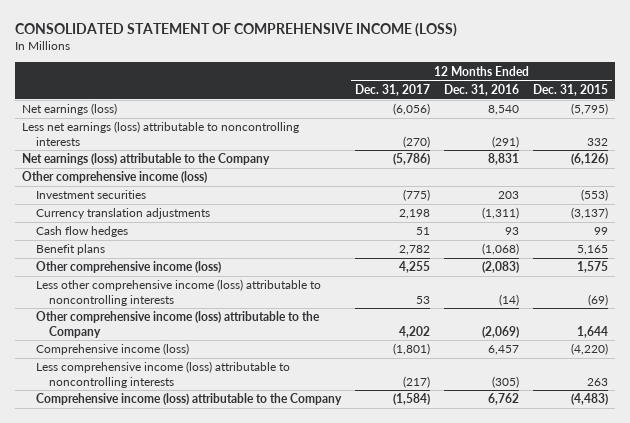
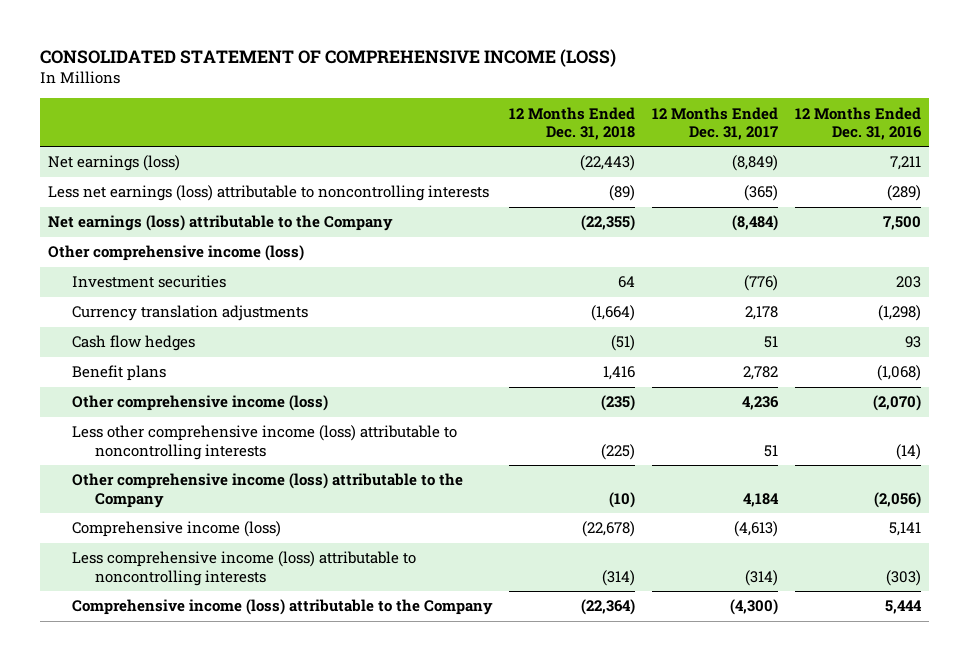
[533,83,609,96] Dec. 31, 2015 -> none
none -> [509,106,636,140] 12 Months Ended Dec. 31, 2018
[392,103,430,116] (6,056) -> [732,155,779,172] (8,849)
[488,105,520,116] 8,540 -> [889,156,921,171] 7,211
[402,135,430,148] (270) -> [744,185,779,202] (365)
[492,135,520,148] (291) -> [886,185,921,202] (289)
[392,153,430,166] (5,786) -> [732,215,779,232] (8,484)
[488,153,520,166] 8,831 -> [882,216,921,231] 7,500
[402,189,430,202] (775) -> [744,275,779,292] (776)
[398,209,430,220] 2,198 -> [745,306,779,321] 2,178
[482,207,520,220] (1,311) -> [877,305,921,322] (1,298)
[398,261,430,274] 4,255 -> [742,396,780,411] 4,236
[482,261,520,274] (2,083) -> [872,395,921,412] (2,070)
[415,295,430,304] 53 -> [764,444,779,457] 51
[398,325,430,338] 4,202 -> [743,492,780,507] 4,184
[482,325,520,338] (2,069) -> [873,491,921,508] (2,056)
[392,343,430,356] (1,801) -> [734,521,779,538] (4,613)
[488,345,520,356] 6,457 -> [888,522,921,537] 5,141
[402,375,430,388] (217) -> [745,569,779,586] (314)
[492,375,520,388] (305) -> [885,569,921,586] (303)
[392,393,430,406] (1,584) -> [730,599,779,616] (4,300)
[488,393,520,406] 6,762 -> [884,600,922,615] 5,444

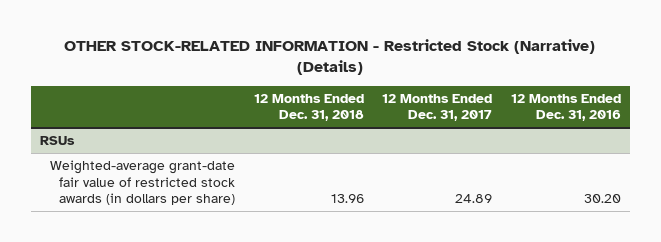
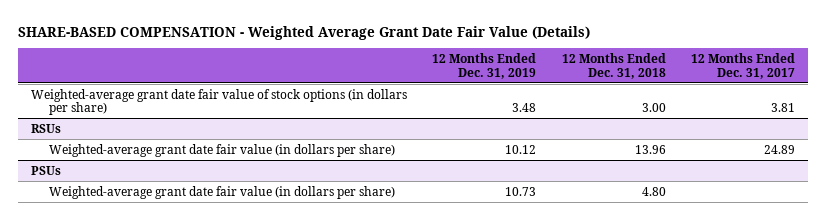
[64,39,596,76] OTHER STOCK-RELATED INFORMATION - Restricted Stock (Narrative) (Details) -> [18,25,591,40] SHARE-BASED COMPENSATION - Weighted Average Grant Date Fair Value (Details)
[511,93,622,122] 12 Months Ended Dec. 31, 2016 -> none
none -> [432,52,537,79] 12 Months Ended Dec. 31, 2019
none -> [30,88,407,116] Weighted-average grant date fair value of stock options (in dollars per share)
[49,160,236,206] Weighted-average grant-date fair value of restricted stock awards (in dollars per share) -> [48,143,395,157] Weighted-average grant date fair value (in dollars per share)
none -> [30,165,61,175] PSUs
none -> [48,185,395,199] Weighted-average grant date fair value (in dollars per share)

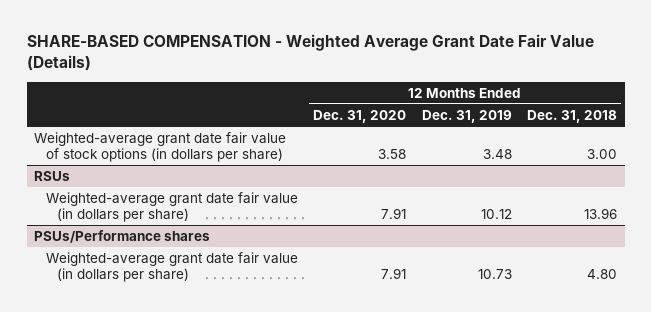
[691,52,796,79] 12 Months Ended Dec. 31, 2017 -> none
none -> [313,109,407,123] Dec. 31, 2020
[30,165,61,175] PSUs -> [34,229,211,243] PSUs/Performance shares

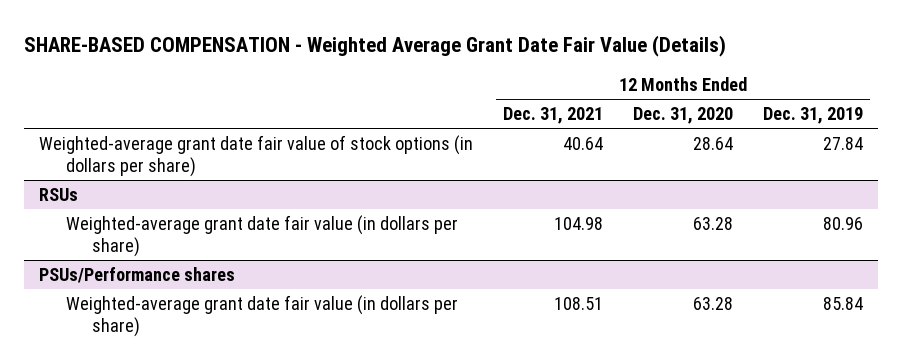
[527,109,618,123] Dec. 31, 2018 -> none
none -> [503,106,604,124] Dec. 31, 2021
[378,149,407,160] 3.58 -> [693,136,734,150] 28.64
[482,149,512,160] 3.48 -> [823,136,864,150] 27.84
[381,208,407,220] 7.91 -> [693,216,734,230] 63.28
[480,209,512,220] 10.12 -> [823,216,864,230] 80.96
[381,268,407,280] 7.91 -> [693,296,734,310] 63.28
[477,269,512,280] 10.73 -> [823,296,864,310] 85.84

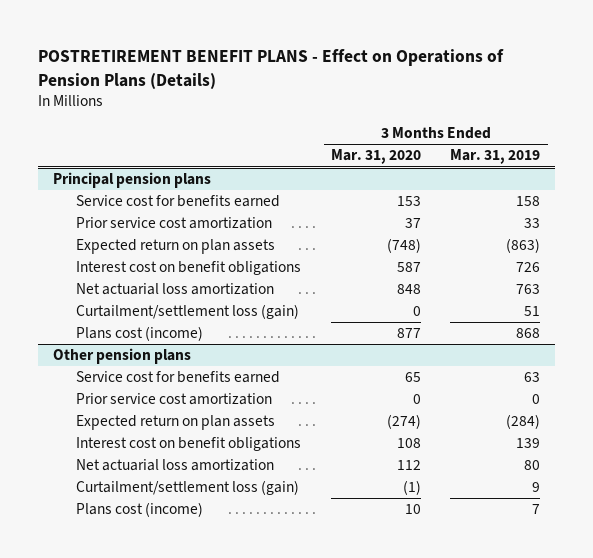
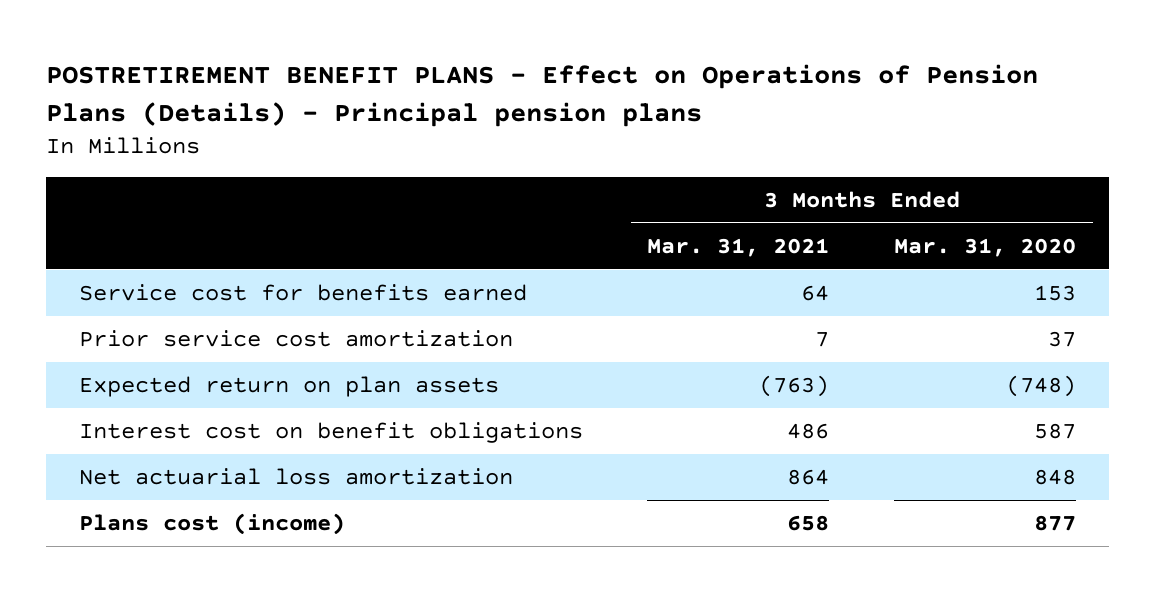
[37,48,504,89] POSTRETIREMENT BENEFIT PLANS - Effect on Operations of Pension Plans (Details) -> [46,64,1039,127] POSTRETIREMENT BENEFIT PLANS - Effect on Operations of Pension Plans (Details) - Principal pension plans
[450,149,541,165] Mar. 31, 2019 -> none
none -> [647,237,830,257] Mar. 31, 2021
[52,172,211,189] Principal pension plans -> none
[76,304,300,320] Curtailment/settlement loss (gain) -> none
[52,348,191,365] Other pension plans -> none
[76,371,281,384] Service cost for benefits earned -> none
[76,393,273,406] Prior service cost amortization -> none
[76,415,276,431] Expected return on plan assets -> none
[76,437,302,452] Interest cost on benefit obligations -> none
[76,459,275,472] Net actuarial loss amortization -> none
[76,480,300,496] Curtailment/settlement loss (gain) -> none
[76,502,204,518] Plans cost (income) -> none

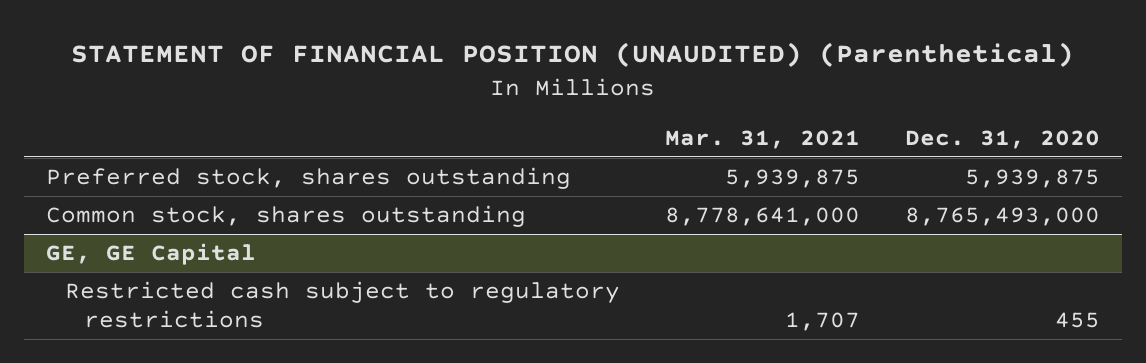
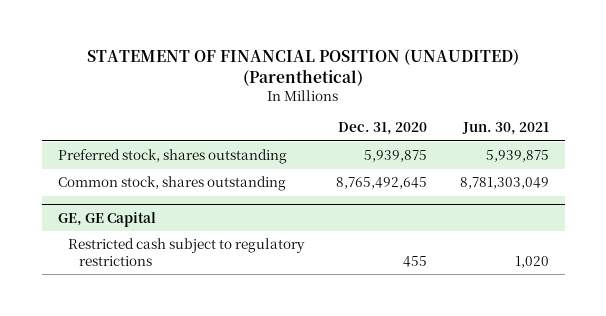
[664,130,860,150] Mar. 31, 2021 -> none
none -> [461,122,549,136] Jun. 30, 2021
[904,207,1100,227] 8,765,493,000 -> [336,177,428,190] 8,765,492,645

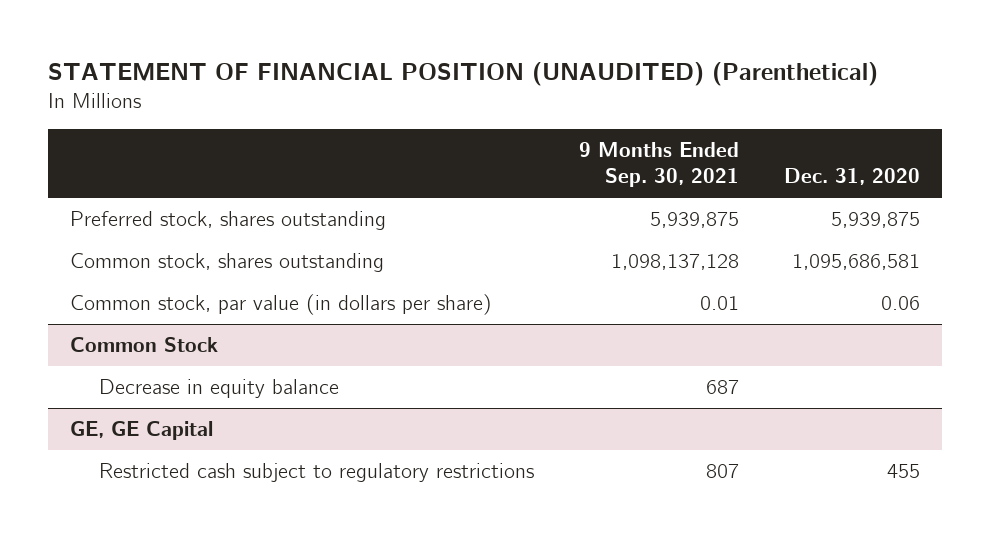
[461,122,549,136] Jun. 30, 2021 -> none
none -> [579,142,740,188] 9 Months Ended Sep. 30, 2021
[336,177,428,190] 8,765,492,645 -> [791,254,920,271] 1,095,686,581
none -> [69,294,492,316] Common stock, par value (in dollars per share)
none -> [69,337,218,353] Common Stock
none -> [99,379,340,399] Decrease in equity balance

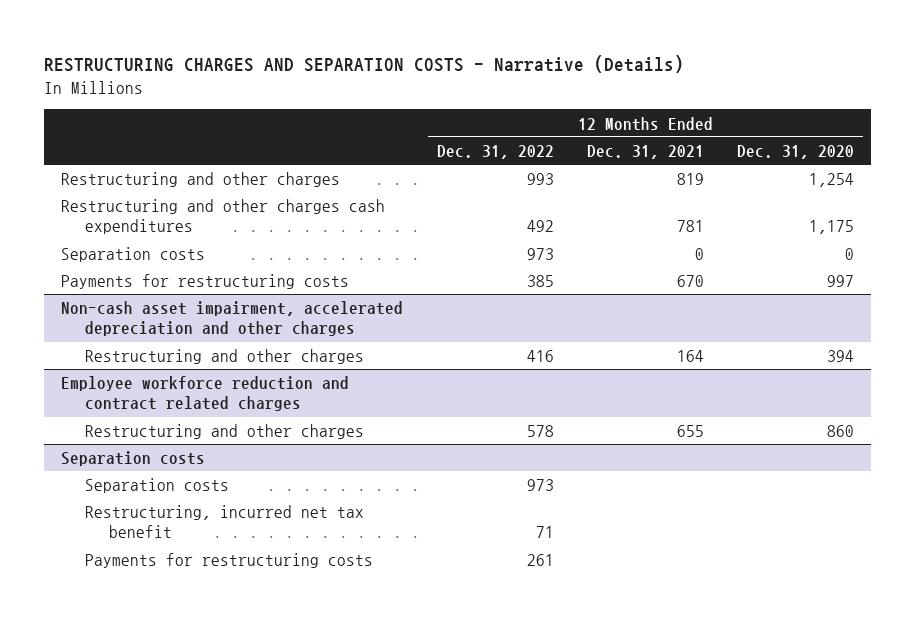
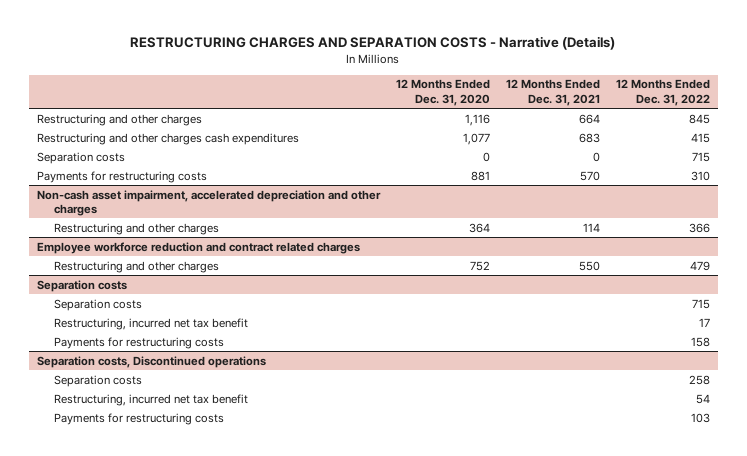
[526,173,554,186] 993 -> [688,113,710,124] 845
[677,173,705,186] 819 -> [578,113,600,124] 664
[809,173,855,188] 1,254 -> [464,113,490,126] 1,116
[526,220,554,233] 492 -> [690,132,710,143] 415
[677,220,705,233] 781 -> [578,132,600,143] 683
[809,220,855,235] 1,175 -> [462,132,490,145] 1,077
[526,248,554,261] 973 -> [691,151,710,162] 715
[526,275,554,288] 385 -> [690,170,710,181] 310
[677,275,705,288] 670 -> [579,170,600,181] 570
[827,275,855,288] 997 -> [470,170,490,181] 881
[526,350,554,363] 416 -> [688,222,710,233] 366
[677,350,705,363] 164 -> [582,222,600,232] 114
[827,350,855,363] 394 -> [468,222,490,233] 364
[526,425,554,438] 578 -> [689,260,710,271] 479
[677,425,705,438] 655 -> [578,260,600,271] 550
[827,425,855,438] 860 -> [469,260,490,271] 752
[526,479,554,492] 973 -> [691,298,710,309] 715
[535,526,554,539] 71 -> [698,317,710,327] 17
[526,554,554,567] 261 -> [690,336,710,347] 158
none -> [37,355,267,368] Separation costs, Discontinued operations
none -> [53,374,142,387] Separation costs
none -> [53,393,248,406] Restructuring, incurred net tax benefit
none -> [53,412,224,425] Payments for restructuring costs

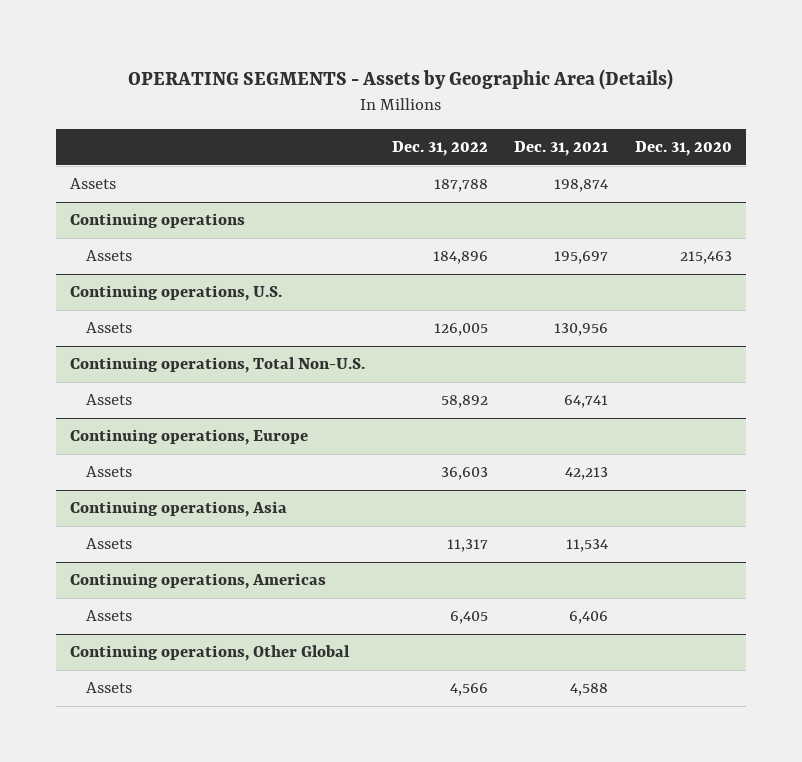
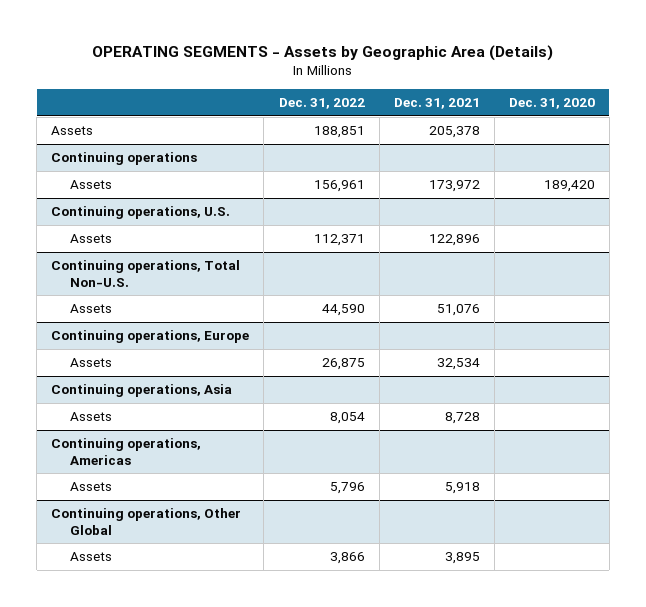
[433,179,488,193] 187,788 -> [313,126,365,139] 188,851
[554,179,609,193] 198,874 -> [428,126,480,139] 205,378
[432,251,488,265] 184,896 -> [313,180,365,193] 156,961
[554,251,609,265] 195,697 -> [428,180,480,193] 173,972
[680,251,733,265] 215,463 -> [543,180,595,193] 189,420
[433,323,488,337] 126,005 -> [313,234,365,247] 112,371
[554,323,609,337] 130,956 -> [428,234,480,247] 122,896
[440,395,488,409] 58,892 -> [321,304,365,317] 44,590
[564,395,609,409] 64,741 -> [436,304,480,317] 51,076
[440,467,488,481] 36,603 -> [321,358,365,371] 26,875
[565,467,609,481] 42,213 -> [436,358,480,371] 32,534
[446,539,488,553] 11,317 -> [329,412,365,425] 8,054
[566,539,609,553] 11,534 -> [444,412,480,425] 8,728
[449,611,488,625] 6,405 -> [329,482,365,495] 5,796
[569,611,609,625] 6,406 -> [444,482,480,495] 5,918
[449,683,488,697] 4,566 -> [329,552,365,565] 3,866
[570,683,609,697] 4,588 -> [444,552,480,565] 3,895

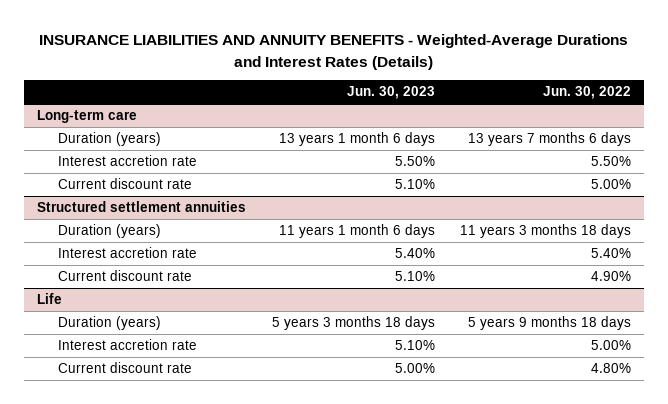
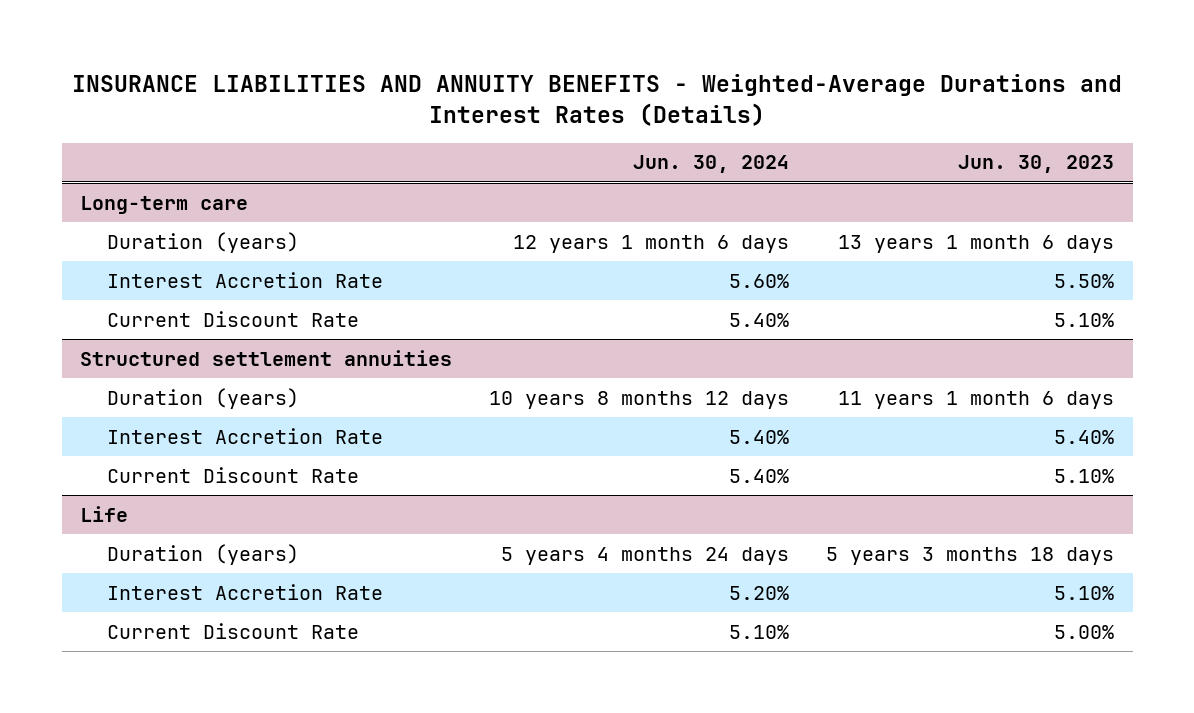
[543,86,632,100] Jun. 30, 2022 -> none
none -> [633,155,790,174] Jun. 30, 2024
[58,155,198,167] Interest accretion rate -> [106,271,383,288] Interest Accretion Rate
[58,178,193,190] Current discount rate -> [106,310,359,327] Current Discount Rate
[58,247,198,259] Interest accretion rate -> [106,427,383,444] Interest Accretion Rate
[58,270,193,282] Current discount rate -> [106,466,359,483] Current Discount Rate
[58,339,198,351] Interest accretion rate -> [106,583,383,600] Interest Accretion Rate
[58,362,193,374] Current discount rate -> [106,622,359,639] Current Discount Rate

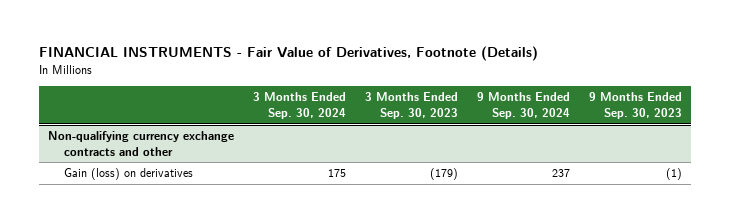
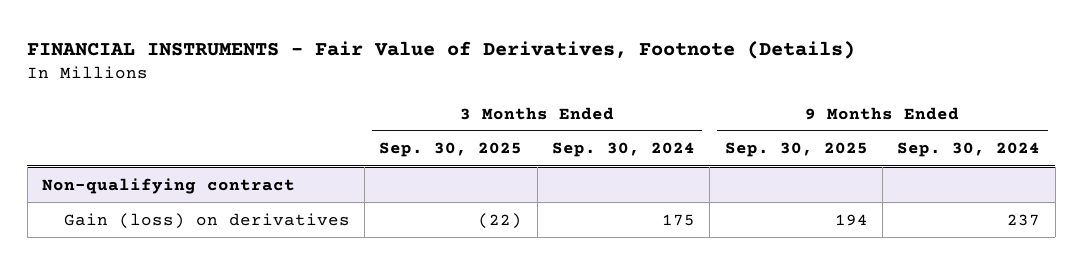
[365,92,459,120] 3 Months Ended Sep. 30, 2023 -> none
[588,92,682,120] 9 Months Ended Sep. 30, 2023 -> none
none -> [379,142,523,158] Sep. 30, 2025
none -> [724,142,868,158] Sep. 30, 2025
[48,131,235,156] Non-qualifying currency exchange contracts and other -> [41,177,295,194] Non-qualifying contract

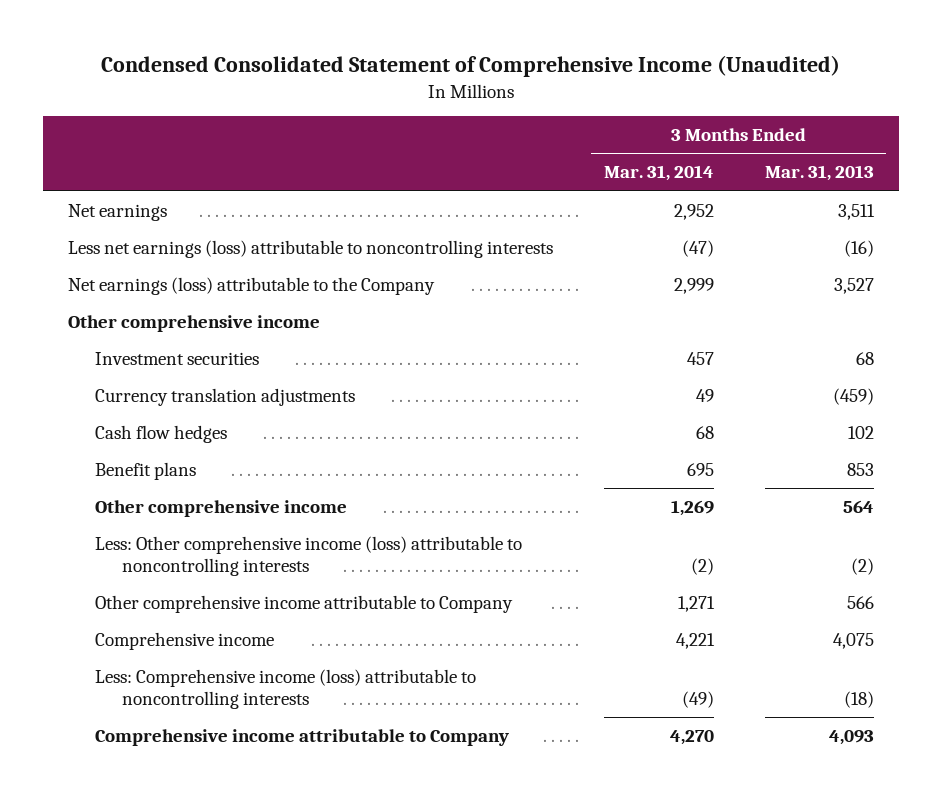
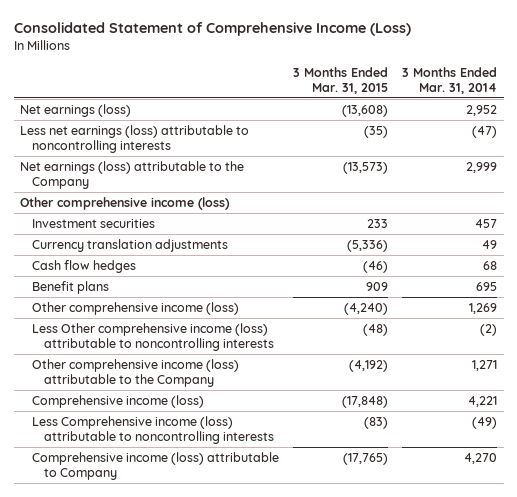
[100,55,840,78] Condensed Consolidated Statement of Comprehensive Income (Unaudited) -> [13,21,411,36] Consolidated Statement of Comprehensive Income (Loss)
[764,165,874,182] Mar. 31, 2013 -> none
none -> [293,66,389,94] 3 Months Ended Mar. 31, 2015
[68,203,168,221] Net earnings -> [20,103,132,117] Net earnings (loss)
[68,314,321,332] Other comprehensive income -> [20,196,231,210] Other comprehensive income (loss)
[95,499,348,517] Other comprehensive income -> [32,301,240,315] Other comprehensive income (loss)
[95,535,523,577] Less: Other comprehensive income (loss) attributable to noncontrolling interests -> [32,322,274,351] Less Other comprehensive income (loss) attributable to noncontrolling interests
[95,594,514,613] Other comprehensive income attributable to Company -> [32,358,240,387] Other comprehensive income (loss) attributable to the Company
[95,631,275,650] Comprehensive income -> [32,394,205,408] Comprehensive income (loss)
[95,668,477,710] Less: Comprehensive income (loss) attributable to noncontrolling interests -> [32,415,274,444] Less Comprehensive income (loss) attributable to noncontrolling interests
[95,728,510,746] Comprehensive income attributable to Company -> [32,451,280,480] Comprehensive income (loss) attributable to Company

